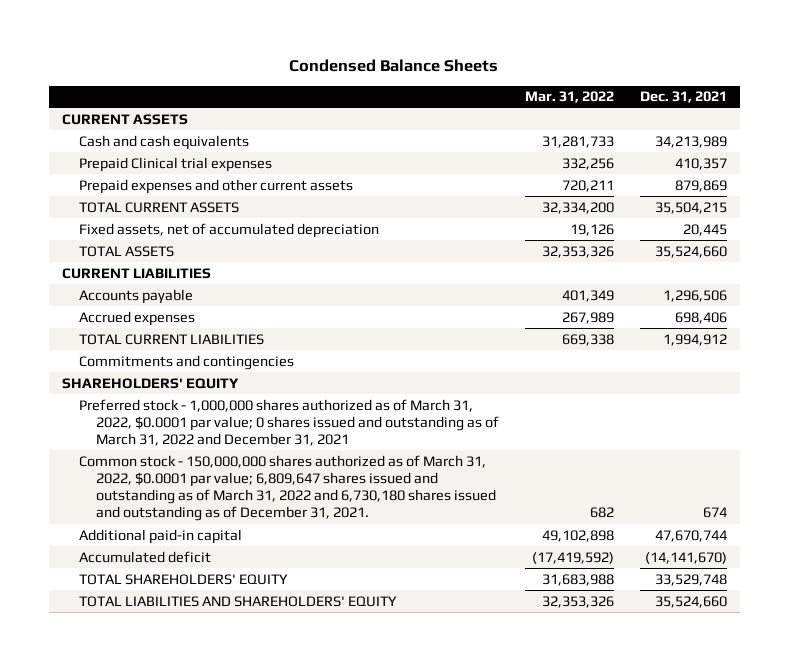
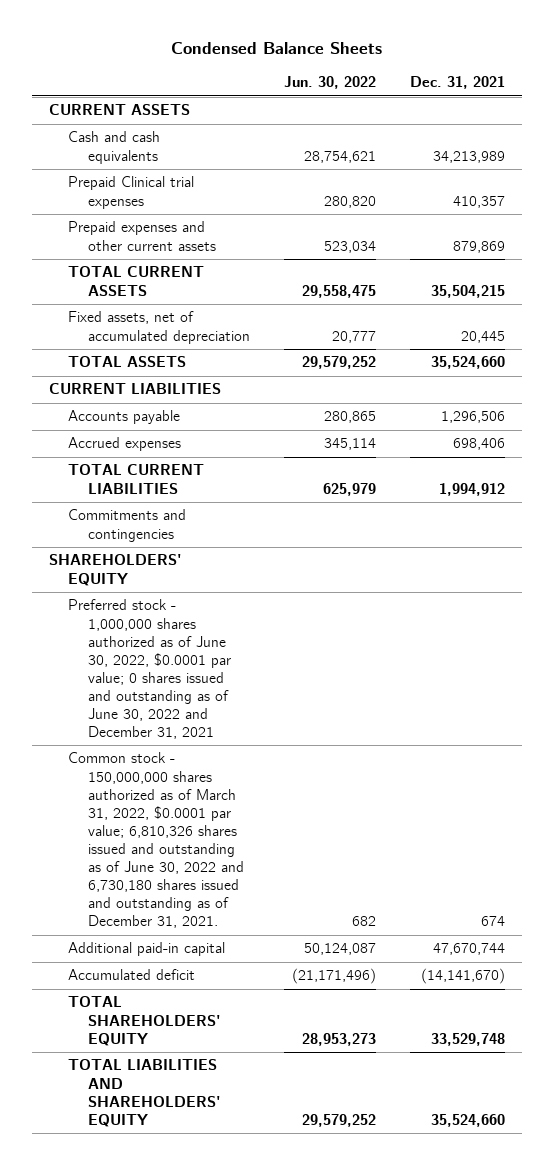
[525,91,615,104] Mar. 31, 2022 -> none
none -> [283,76,376,90] Jun. 30, 2022
[79,398,500,447] Preferred stock - 1,000,000 shares authorized as of March 31, 2022, $0.0001 par value; 0 shares issued and outstanding as of March 31, 2022 and December 31, 2021 -> [68,599,231,739] Preferred stock - 1,000,000 shares authorized as of June 30, 2022, $0.0001 par value; 0 shares issued and outstanding as of June 30, 2022 and December 31, 2021
[79,454,497,522] Common stock - 150,000,000 shares authorized as of March 31, 2022, $0.0001 par value; 6,809,647 shares issued and outstanding as of March 31, 2022 and 6,730,180 shares issued and outstanding as of December 31, 2021. -> [68,752,244,929] Common stock - 150,000,000 shares authorized as of March 31, 2022, $0.0001 par value; 6,810,326 shares issued and outstanding as of June 30, 2022 and 6,730,180 shares issued and outstanding as of December 31, 2021.

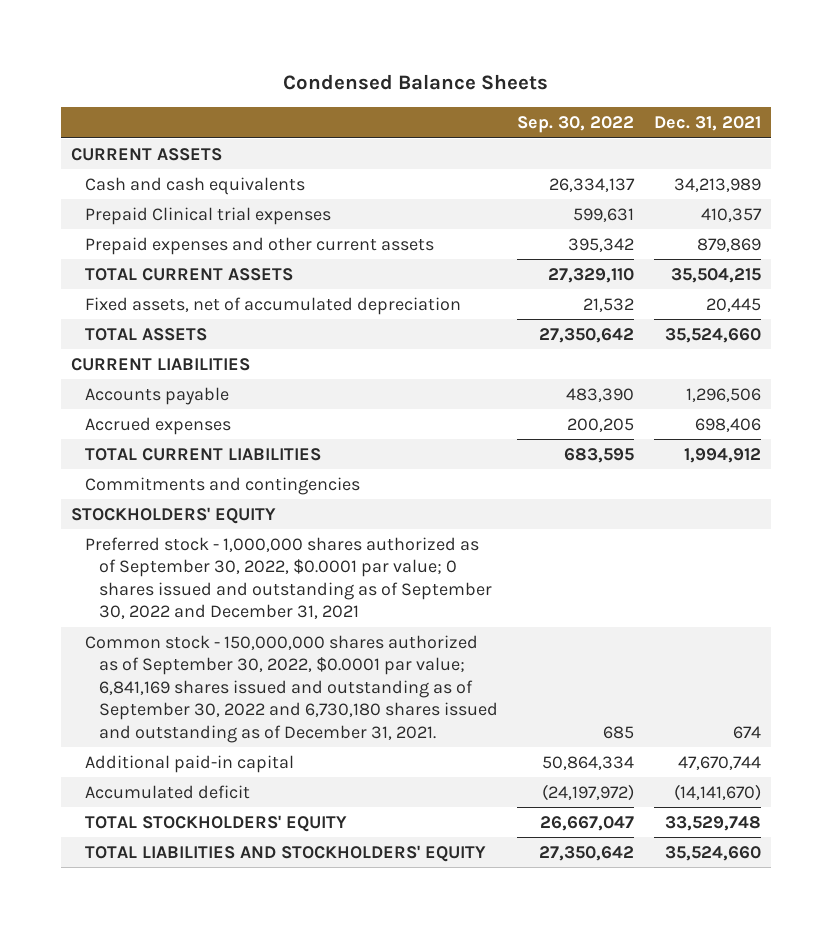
[283,76,376,90] Jun. 30, 2022 -> none
none -> [517,116,635,134] Sep. 30, 2022
[49,554,183,586] SHAREHOLDERS' EQUITY -> [71,506,277,524] STOCKHOLDERS' EQUITY
[68,599,231,739] Preferred stock - 1,000,000 shares authorized as of June 30, 2022, $0.0001 par value; 0 shares issued and outstanding as of June 30, 2022 and December 31, 2021 -> [84,536,492,620] Preferred stock - 1,000,000 shares authorized as of September 30, 2022, $0.0001 par value; 0 shares issued and outstanding as of September 30, 2022 and December 31, 2021
[68,752,244,929] Common stock - 150,000,000 shares authorized as of March 31, 2022, $0.0001 par value; 6,810,326 shares issued and outstanding as of June 30, 2022 and 6,730,180 shares issued and outstanding as of December 31, 2021. -> [84,634,498,743] Common stock - 150,000,000 shares authorized as of September 30, 2022, $0.0001 par value; 6,841,169 shares issued and outstanding as of September 30, 2022 and 6,730,180 shares issued and outstanding as of December 31, 2021.
[68,996,221,1046] TOTAL SHAREHOLDERS' EQUITY -> [84,814,347,832] TOTAL STOCKHOLDERS' EQUITY
[68,1059,221,1127] TOTAL LIABILITIES AND SHAREHOLDERS' EQUITY -> [84,844,486,862] TOTAL LIABILITIES AND STOCKHOLDERS' EQUITY

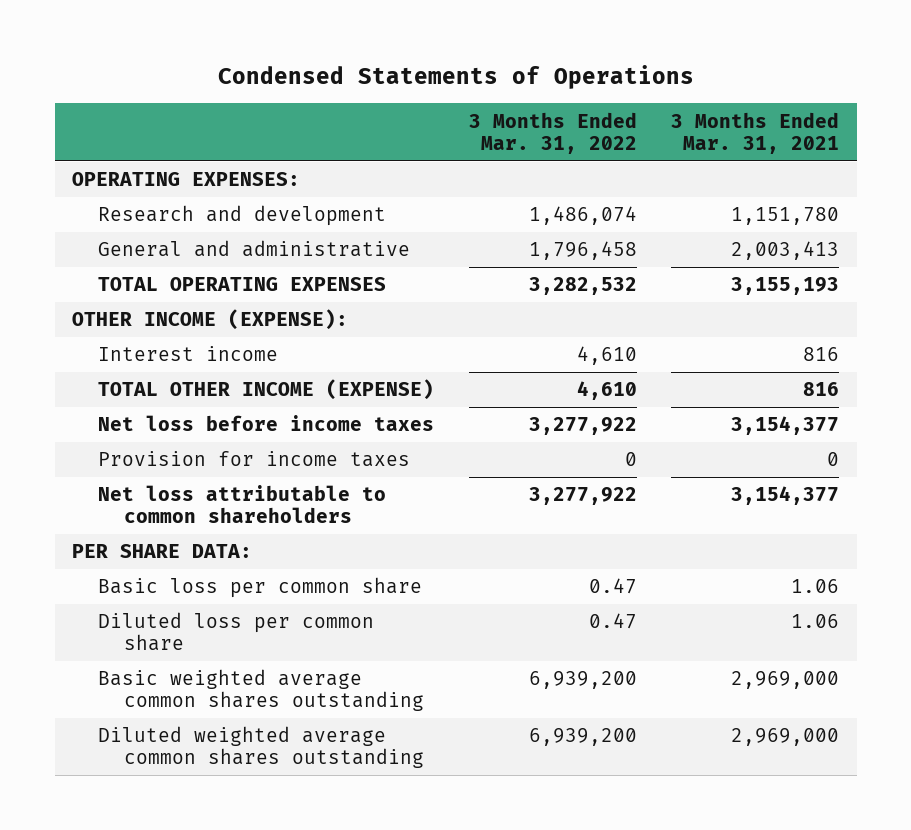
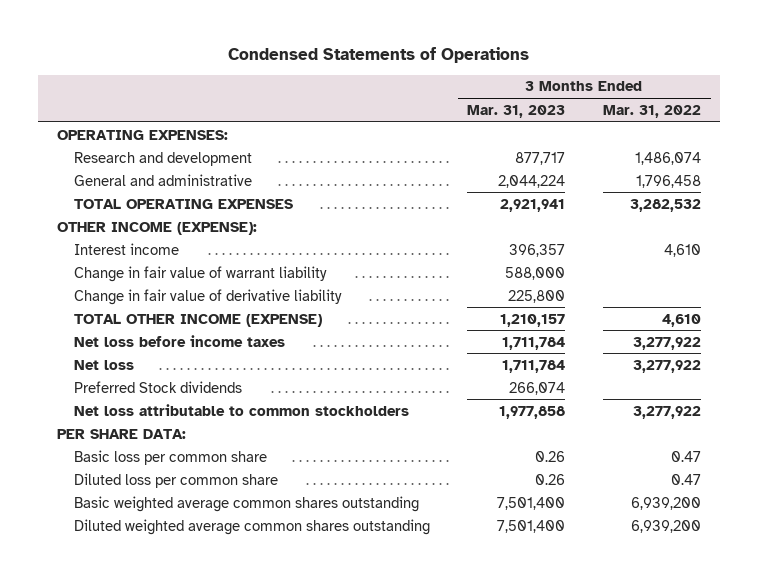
[671,111,840,154] 3 Months Ended Mar. 31, 2021 -> none
none -> [467,104,566,118] Mar. 31, 2023
none -> [73,265,327,282] Change in fair value of warrant liability
none -> [73,288,342,305] Change in fair value of derivative liability
[98,451,411,468] Provision for income taxes -> none
none -> [73,359,134,370] Net loss
none -> [73,380,242,393] Preferred Stock dividends
[98,485,387,524] Net loss attributable to common shareholders -> [73,403,409,416] Net loss attributable to common stockholders

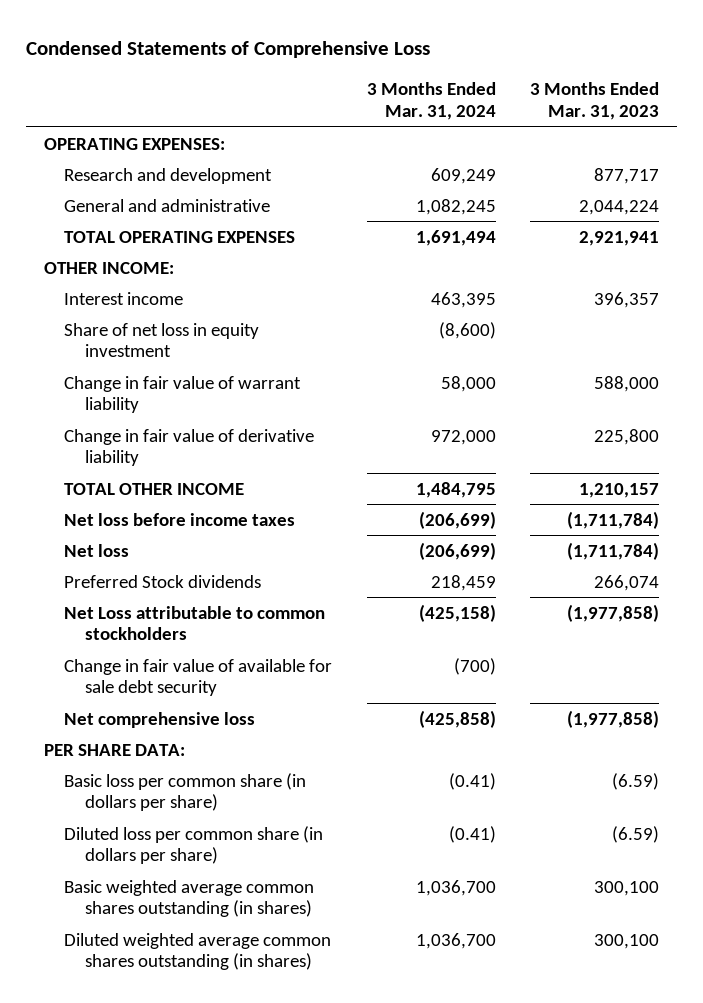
[228,47,530,64] Condensed Statements of Operations -> [26,41,431,59] Condensed Statements of Comprehensive Loss
[603,104,702,118] Mar. 31, 2022 -> none
none -> [366,82,496,120] 3 Months Ended Mar. 31, 2024
[56,221,257,235] OTHER INCOME (EXPENSE): -> [43,261,174,274] OTHER INCOME:
none -> [64,322,260,358] Share of net loss in equity investment
[73,313,322,327] TOTAL OTHER INCOME (EXPENSE) -> [64,482,245,495] TOTAL OTHER INCOME
[502,336,566,350] 1,711,784 -> [567,510,660,529] (1,711,784)
[502,359,566,373] 1,711,784 -> [567,541,660,560] (1,711,784)
[73,403,409,416] Net loss attributable to common stockholders -> [64,605,326,641] Net Loss attributable to common stockholders
[499,405,566,419] 1,977,858 -> [567,603,660,622] (1,977,858)
none -> [64,658,333,697] Change in fair value of available for sale debt security
none -> [64,711,256,728] Net comprehensive loss
[73,449,267,465] Basic loss per common share -> [64,772,307,812] Basic loss per common share (in dollars per share)
[535,450,566,462] 0.26 -> [612,772,660,790] (6.59)
[73,472,278,488] Diluted loss per common share -> [64,825,324,865] Diluted loss per common share (in dollars per share)
[535,473,566,485] 0.26 -> [612,825,660,843] (6.59)
[73,495,419,512] Basic weighted average common shares outstanding -> [64,879,315,918] Basic weighted average common shares outstanding (in shares)
[497,496,566,510] 7,501,400 -> [594,880,660,896] 300,100
[73,518,430,535] Diluted weighted average common shares outstanding -> [64,932,332,971] Diluted weighted average common shares outstanding (in shares)
[497,519,566,533] 7,501,400 -> [594,933,660,949] 300,100

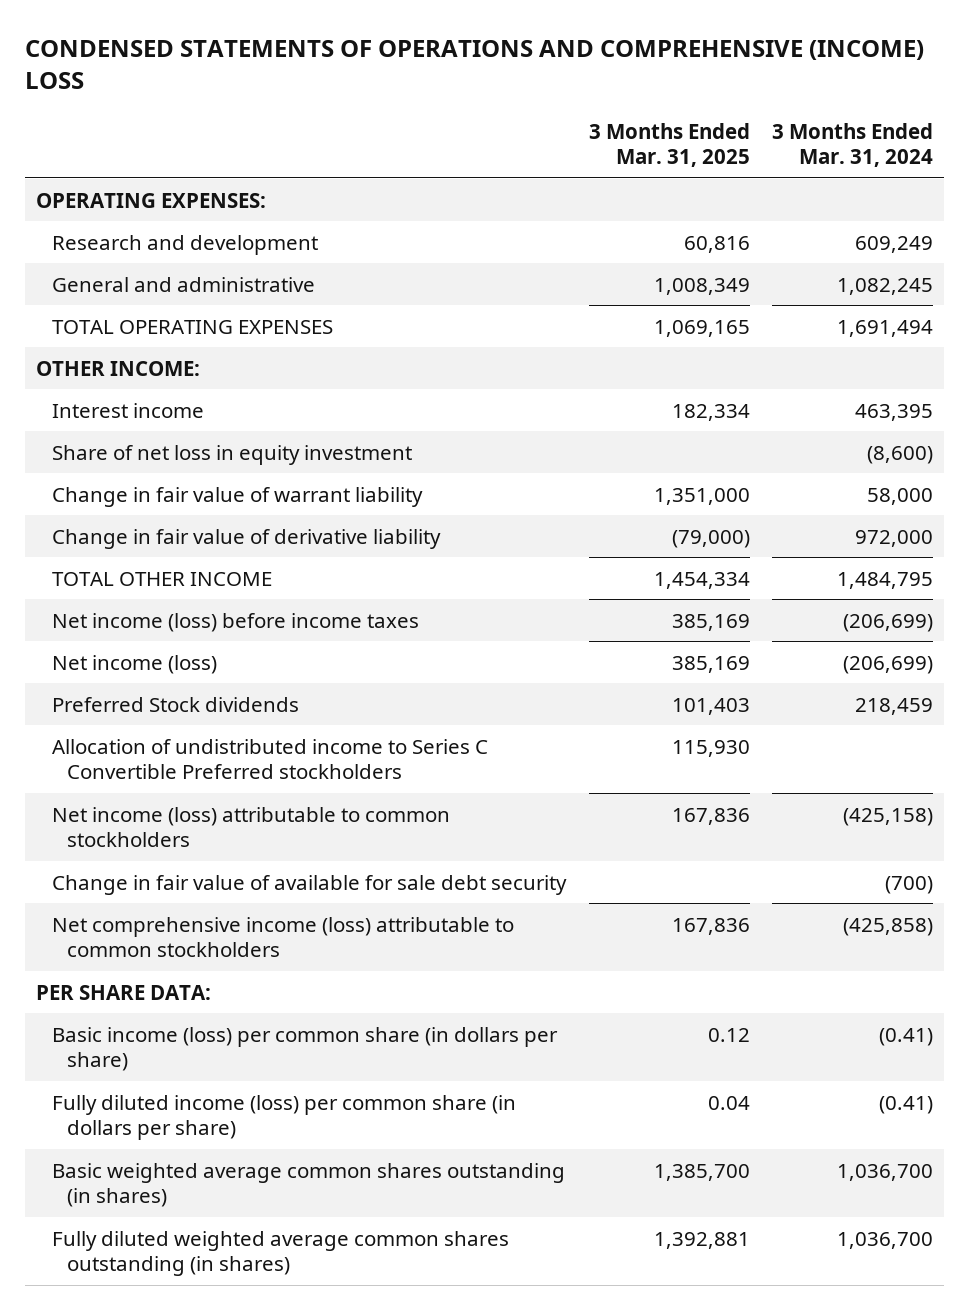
[26,41,431,59] Condensed Statements of Comprehensive Loss -> [25,40,925,90] CONDENSED STATEMENTS OF OPERATIONS AND COMPREHENSIVE (INCOME) LOSS
[530,82,660,120] 3 Months Ended Mar. 31, 2023 -> none
none -> [588,122,750,168] 3 Months Ended Mar. 31, 2025
[64,512,296,526] Net loss before income taxes -> [51,612,419,632] Net income (loss) before income taxes
[64,543,130,557] Net loss -> [51,654,217,674] Net income (loss)
none -> [51,738,488,780] Allocation of undistributed income to Series C Convertible Preferred stockholders
[64,605,326,641] Net Loss attributable to common stockholders -> [51,806,450,848] Net income (loss) attributable to common stockholders
[64,711,256,728] Net comprehensive loss -> [51,916,514,958] Net comprehensive income (loss) attributable to common stockholders
[64,772,307,812] Basic loss per common share (in dollars per share) -> [51,1026,558,1072] Basic income (loss) per common share (in dollars per share)
[64,825,324,865] Diluted loss per common share (in dollars per share) -> [51,1094,516,1141] Fully diluted income (loss) per common share (in dollars per share)
[64,932,332,971] Diluted weighted average common shares outstanding (in shares) -> [51,1230,509,1277] Fully diluted weighted average common shares outstanding (in shares)

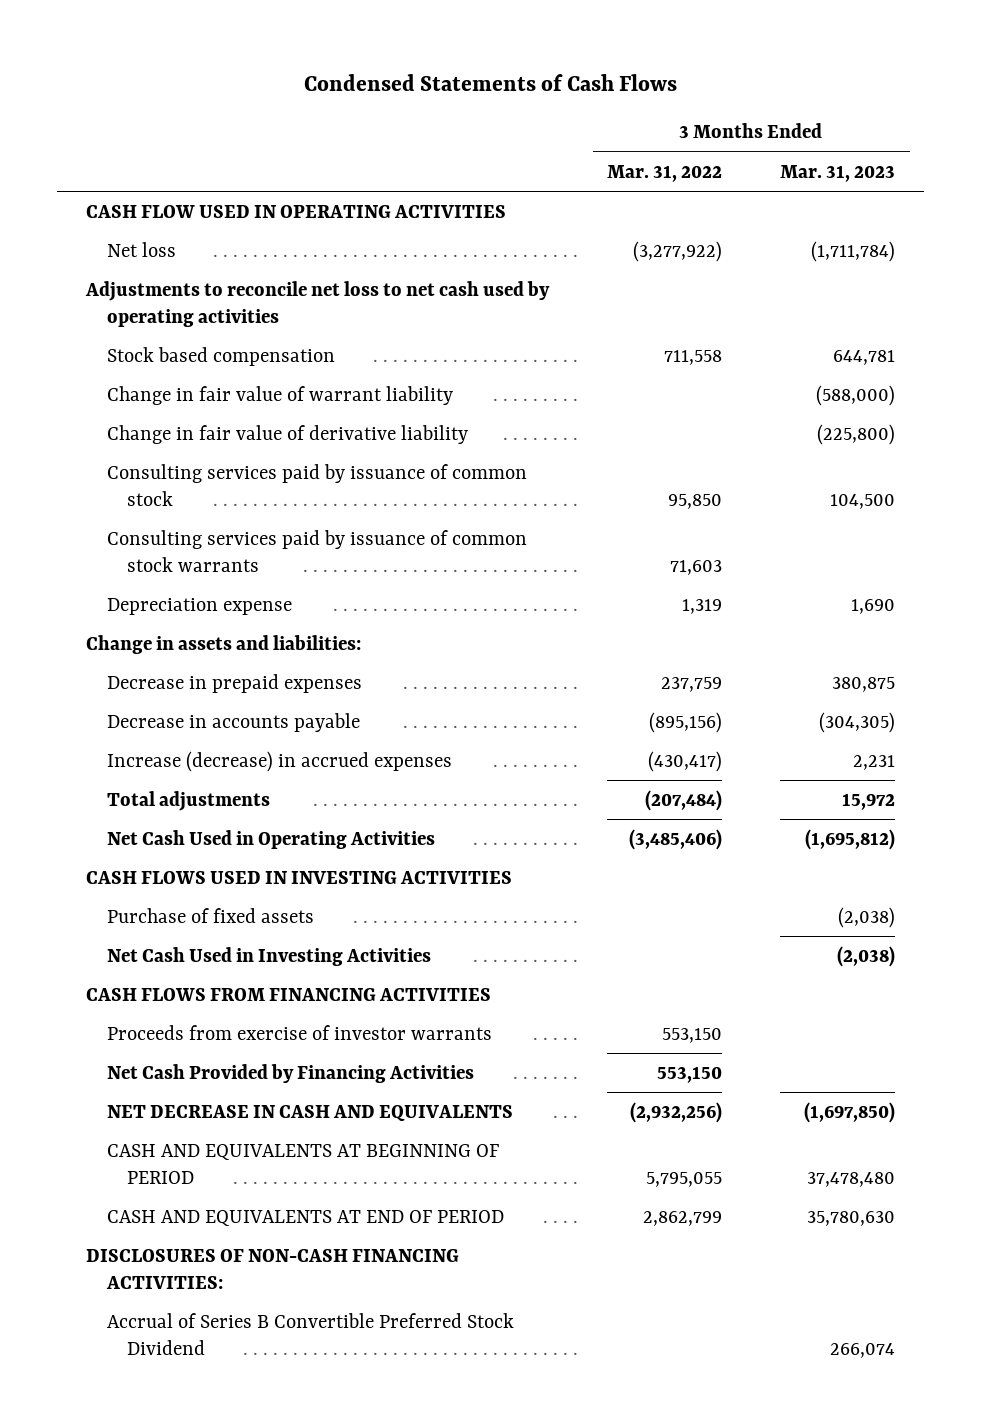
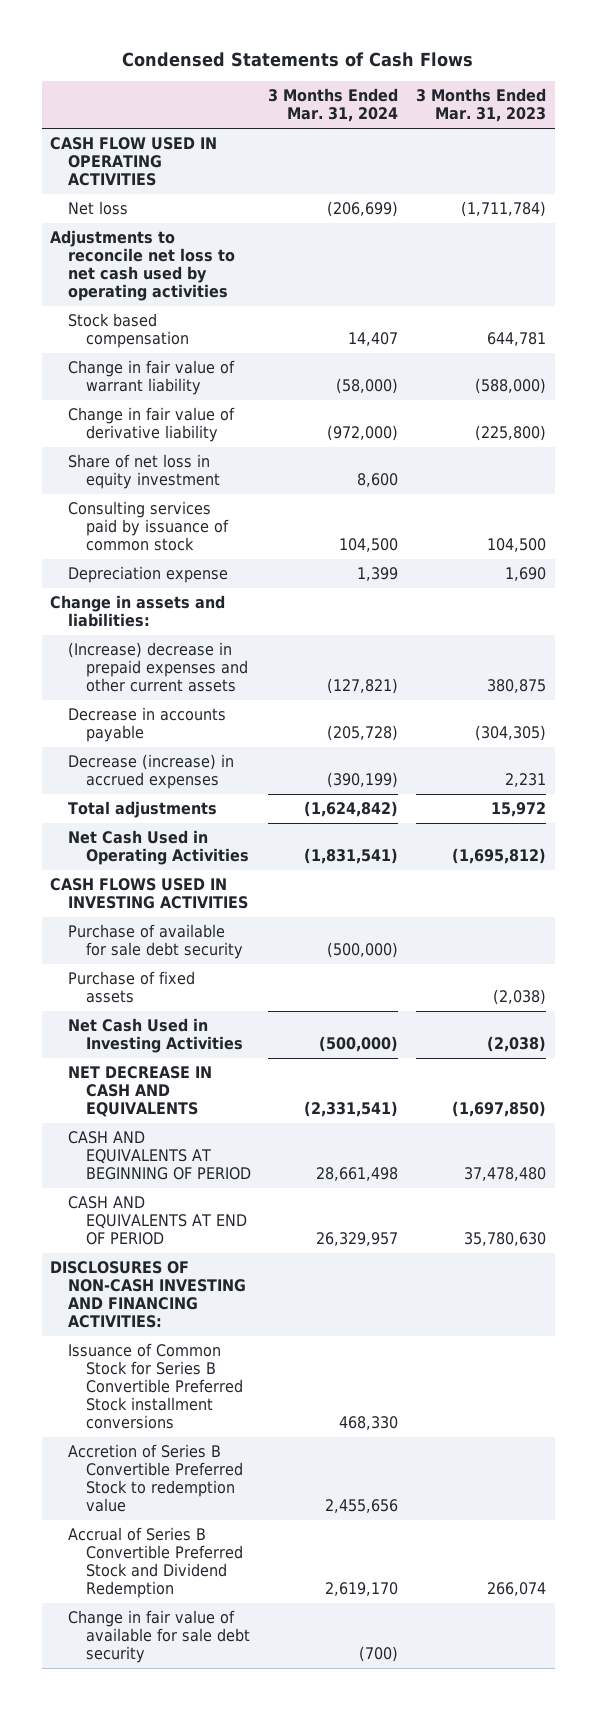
[607,164,723,182] Mar. 31, 2022 -> none
none -> [268,88,399,123] 3 Months Ended Mar. 31, 2024
none -> [68,454,221,490] Share of net loss in equity investment
[106,529,527,572] Consulting services paid by issuance of common stock warrants -> none
[106,673,362,693] Decrease in prepaid expenses -> [68,642,249,693] (Increase) decrease in prepaid expenses and other current assets
[106,750,452,772] Increase (decrease) in accrued expenses -> [68,754,235,790] Decrease (increase) in accrued expenses
none -> [68,924,244,960] Purchase of available for sale debt security
[86,987,492,1001] CASH FLOWS FROM FINANCING ACTIVITIES -> none
[106,1024,492,1040] Proceeds from exercise of investor warrants -> none
[106,1063,474,1083] Net Cash Provided by Financing Activities -> none
[86,1248,460,1289] DISCLOSURES OF NON-CASH FINANCING ACTIVITIES: -> [50,1261,247,1329] DISCLOSURES OF NON-CASH INVESTING AND FINANCING ACTIVITIES:
none -> [68,1343,244,1430] Issuance of Common Stock for Series B Convertible Preferred Stock installment conversions
none -> [68,1444,244,1513] Accretion of Series B Convertible Preferred Stock to redemption value
[106,1312,514,1355] Accrual of Series B Convertible Preferred Stock Dividend -> [68,1527,244,1599] Accrual of Series B Convertible Preferred Stock and Dividend Redemption
none -> [68,1610,251,1664] Change in fair value of available for sale debt security

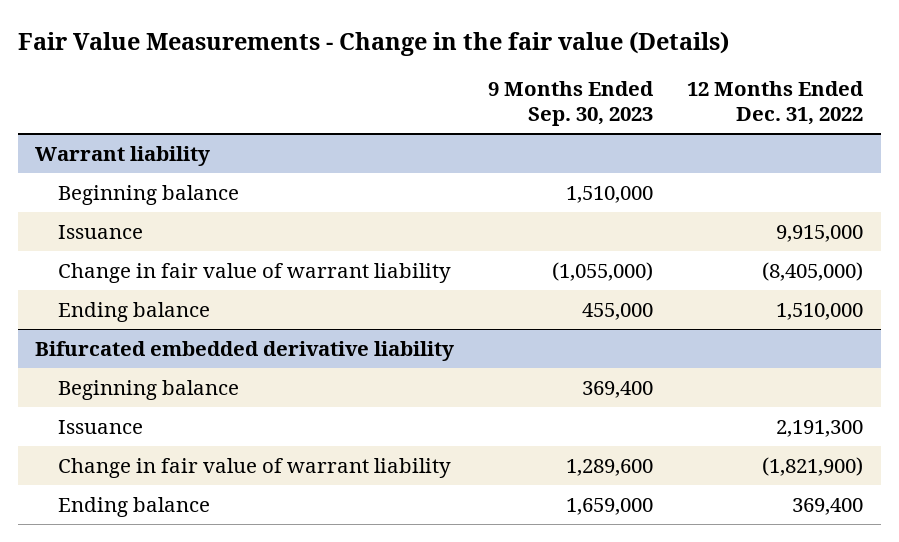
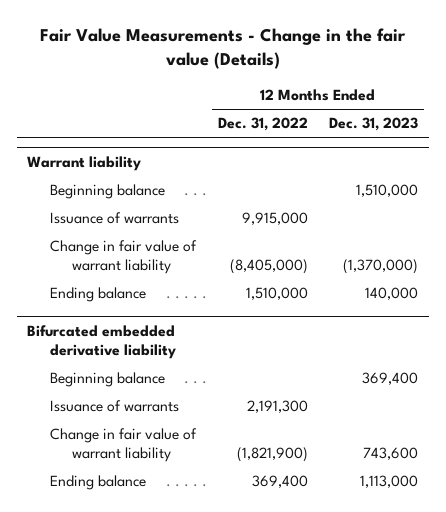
[488,81,655,127] 9 Months Ended Sep. 30, 2023 -> none
none -> [329,117,419,132] Dec. 31, 2023
[57,224,143,239] Issuance -> [49,212,179,225] Issuance of warrants
[57,419,143,434] Issuance -> [49,400,179,413] Issuance of warrants

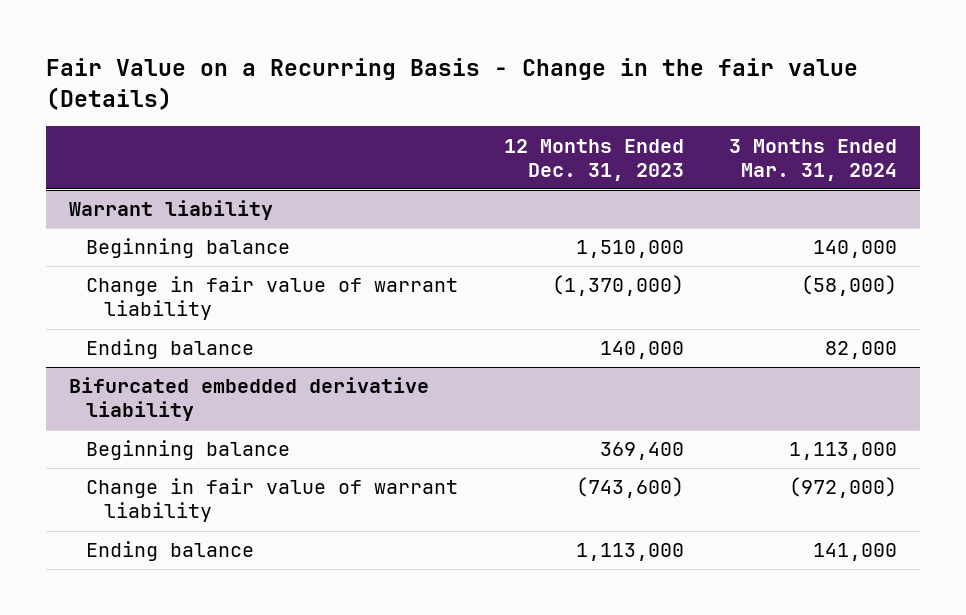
[39,28,406,70] Fair Value Measurements - Change in the fair value (Details) -> [45,58,858,110] Fair Value on a Recurring Basis - Change in the fair value (Details)
[217,117,308,132] Dec. 31, 2022 -> none
none -> [729,138,898,181] 3 Months Ended Mar. 31, 2024
[49,212,179,225] Issuance of warrants -> none
[49,400,179,413] Issuance of warrants -> none
[363,447,419,461] 743,600 -> [575,477,684,499] (743,600)

